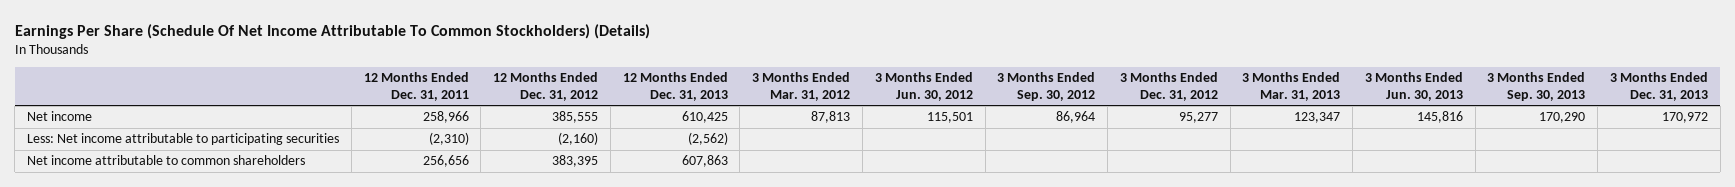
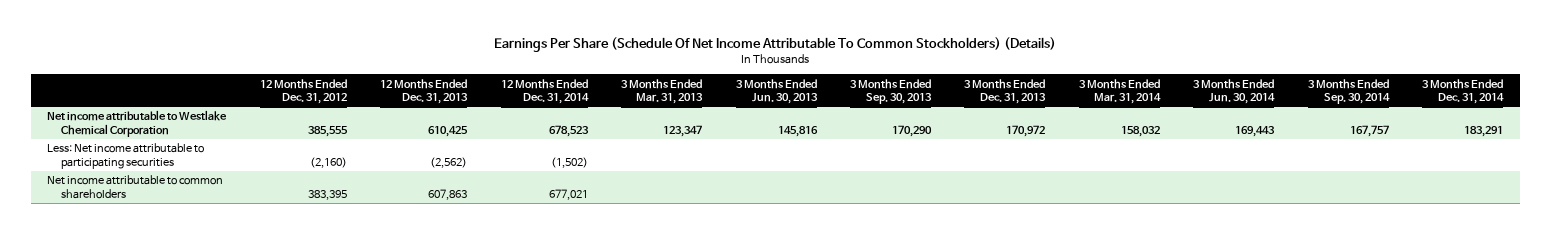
[363,72,469,101] 12 Months Ended Dec. 31, 2011 -> none
[752,72,851,101] 3 Months Ended Mar. 31, 2012 -> none
[874,72,973,101] 3 Months Ended Jun. 30, 2012 -> none
[997,72,1096,101] 3 Months Ended Sep. 30, 2012 -> none
[1119,72,1218,101] 3 Months Ended Dec. 31, 2012 -> none
none -> [500,78,589,105] 12 Months Ended Dec. 31, 2014
none -> [1078,78,1161,105] 3 Months Ended Mar. 31, 2014
none -> [1193,78,1276,105] 3 Months Ended Jun. 30, 2014
none -> [1307,78,1390,105] 3 Months Ended Sep. 30, 2014
none -> [1422,78,1505,105] 3 Months Ended Dec. 31, 2014
[27,111,93,122] Net income -> [47,110,228,137] Net income attributable to Westlake Chemical Corporation

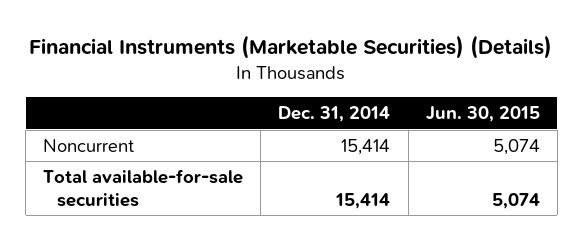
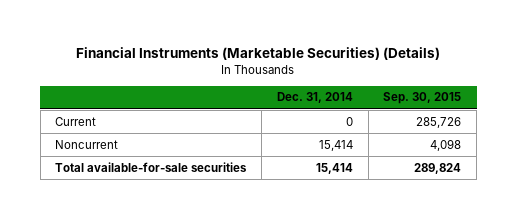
[425,106,540,123] Jun. 30, 2015 -> none
none -> [383,92,462,105] Sep. 30, 2015
none -> [55,116,97,126] Current

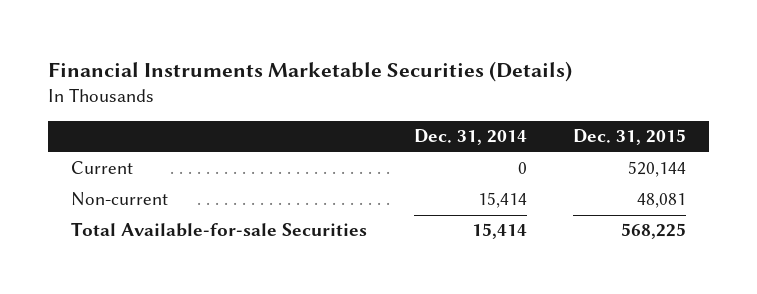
[76,47,441,61] Financial Instruments (Marketable Securities) (Details) -> [47,60,572,82] Financial Instruments Marketable Securities (Details)
[383,92,462,105] Sep. 30, 2015 -> none
none -> [573,129,687,146] Dec. 31, 2015
[55,139,119,149] Noncurrent -> [70,192,168,207] Non-current
[55,161,248,172] Total available-for-sale securities -> [70,222,367,238] Total Available-for-sale Securities

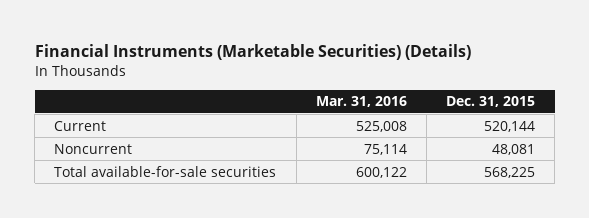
[47,60,572,82] Financial Instruments Marketable Securities (Details) -> [34,43,471,60] Financial Instruments (Marketable Securities) (Details)
[413,129,527,146] Dec. 31, 2014 -> none
none -> [315,96,407,108] Mar. 31, 2016
[70,192,168,207] Non-current -> [54,143,133,154] Noncurrent
[70,222,367,238] Total Available-for-sale Securities -> [54,165,277,177] Total available-for-sale securities

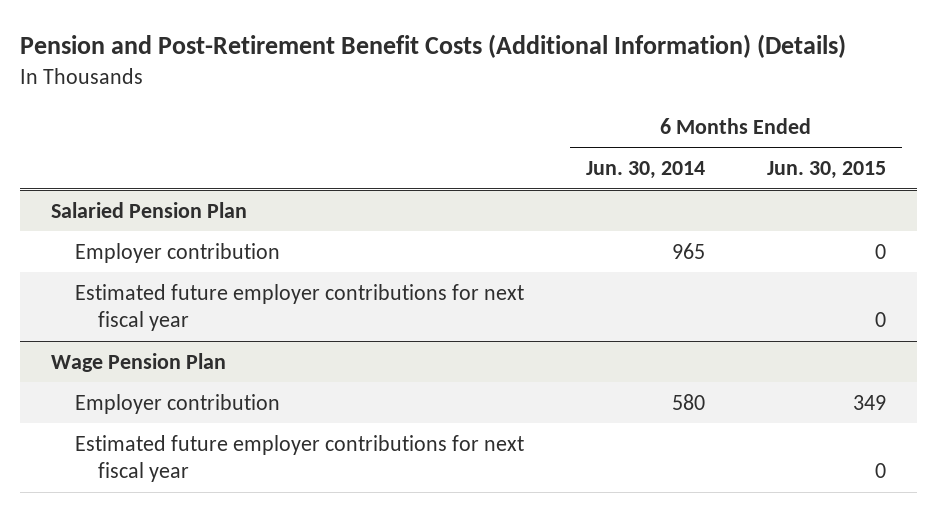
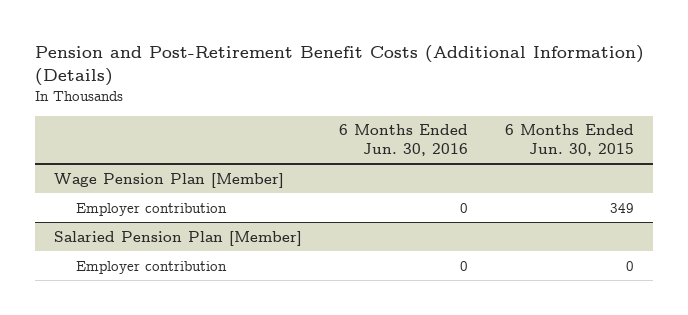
[585,161,705,180] Jun. 30, 2014 -> none
none -> [339,124,469,156] 6 Months Ended Jun. 30, 2016
[51,201,248,218] Salaried Pension Plan -> none
[74,242,280,263] Employer contribution -> none
[74,283,524,332] Estimated future employer contributions for next fiscal year -> none
[51,352,227,372] Wage Pension Plan -> [53,172,284,188] Wage Pension Plan [Member]
[74,434,524,483] Estimated future employer contributions for next fiscal year -> none
none -> [53,230,302,246] Salaried Pension Plan [Member]
none -> [76,260,228,274] Employer contribution

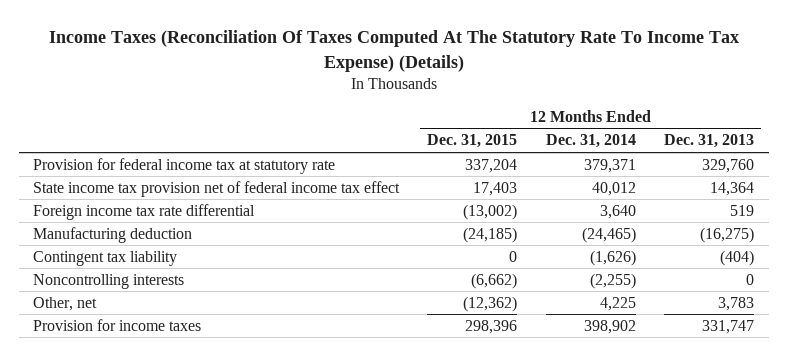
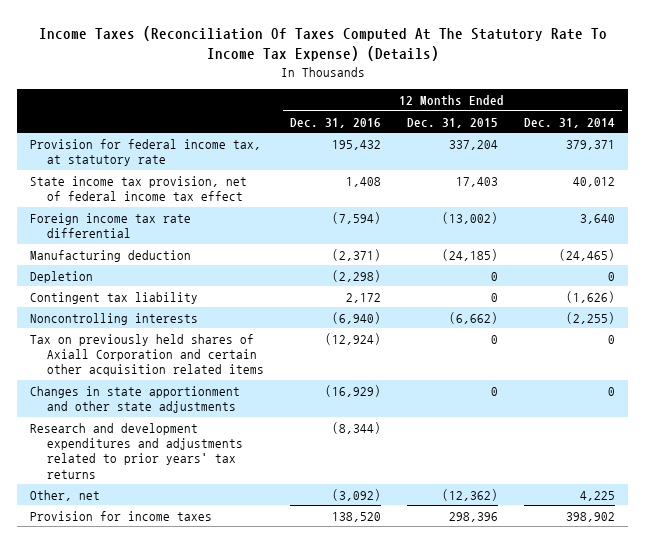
[664,134,755,149] Dec. 31, 2013 -> none
none -> [289,117,381,128] Dec. 31, 2016
[32,157,335,174] Provision for federal income tax at statutory rate -> [30,138,262,167] Provision for federal income tax, at statutory rate
[32,180,400,197] State income tax provision net of federal income tax effect -> [30,175,248,202] State income tax provision, net of federal income tax effect
none -> [30,270,94,283] Depletion
none -> [30,333,264,377] Tax on previously held shares of Axiall Corporation and certain other acquisition related items
none -> [30,385,241,414] Changes in state apportionment and other state adjustments
none -> [30,422,243,479] Research and development expenditures and adjustments related to prior years' tax returns

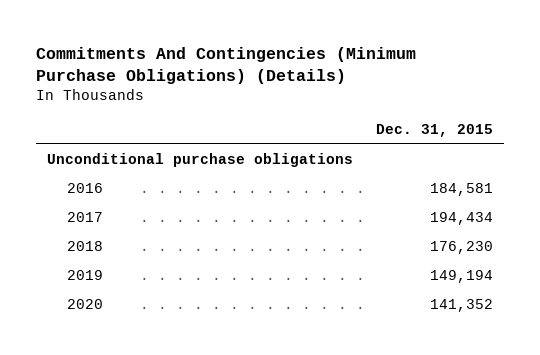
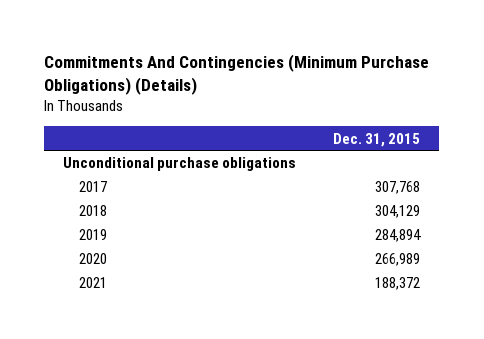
[66,183,103,194] 2016 -> none
[429,212,493,226] 194,434 -> [375,181,421,195] 307,768
[429,241,493,255] 176,230 -> [375,205,421,219] 304,129
[429,270,493,284] 149,194 -> [375,229,422,243] 284,894
[429,299,493,313] 141,352 -> [375,253,421,267] 266,989
none -> [78,277,107,289] 2021

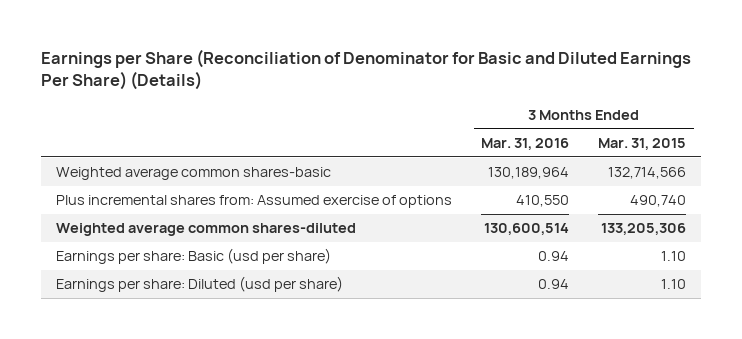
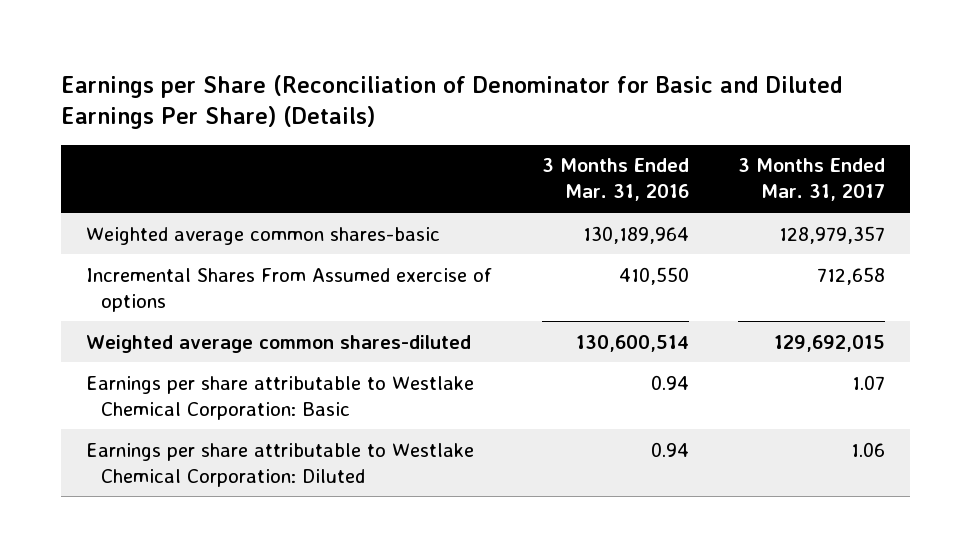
[598,137,687,150] Mar. 31, 2015 -> none
none -> [738,158,886,202] 3 Months Ended Mar. 31, 2017
[55,195,452,209] Plus incremental shares from: Assumed exercise of options -> [86,267,493,312] Incremental Shares From Assumed exercise of options
[55,248,331,265] Earnings per share: Basic (usd per share) -> [86,375,475,420] Earnings per share attributable to Westlake Chemical Corporation: Basic
[55,276,343,293] Earnings per share: Diluted (usd per share) -> [86,442,475,487] Earnings per share attributable to Westlake Chemical Corporation: Diluted

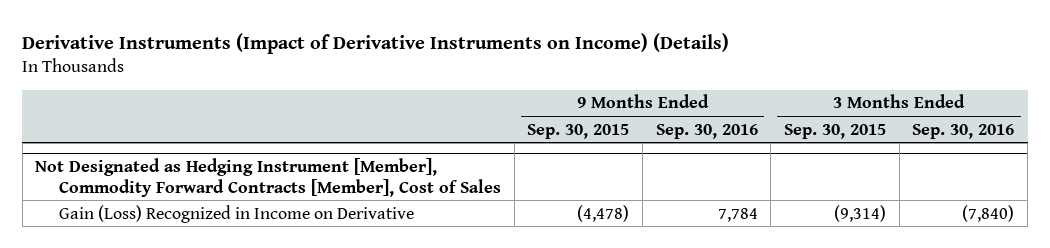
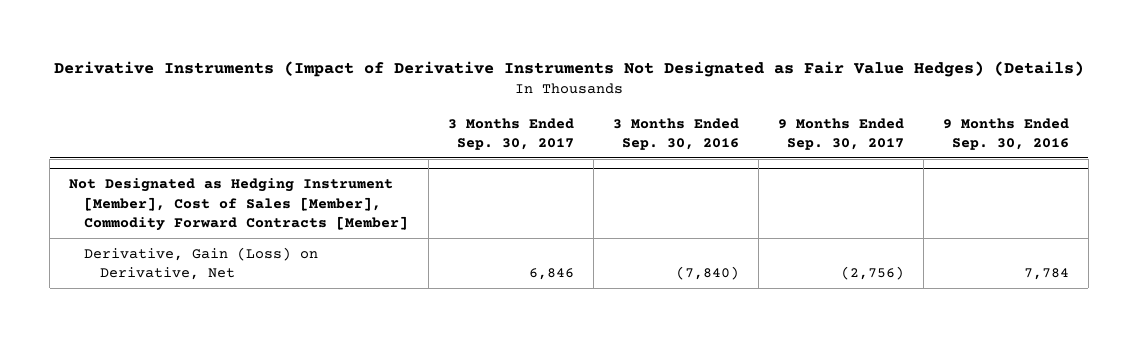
[22,33,730,55] Derivative Instruments (Impact of Derivative Instruments on Income) (Details) -> [54,60,1085,77] Derivative Instruments (Impact of Derivative Instruments Not Designated as Fair Value Hedges) (Details)
[527,123,630,139] Sep. 30, 2015 -> none
[784,123,887,139] Sep. 30, 2015 -> none
none -> [447,117,574,150] 3 Months Ended Sep. 30, 2017
none -> [777,117,904,150] 9 Months Ended Sep. 30, 2017
[35,157,502,197] Not Designated as Hedging Instrument [Member], Commodity Forward Contracts [Member], Cost of Sales -> [69,178,409,231] Not Designated as Hedging Instrument [Member], Cost of Sales [Member], Commodity Forward Contracts [Member]
[59,204,415,223] Gain (Loss) Recognized in Income on Derivative -> [84,246,319,281] Derivative, Gain (Loss) on Derivative, Net

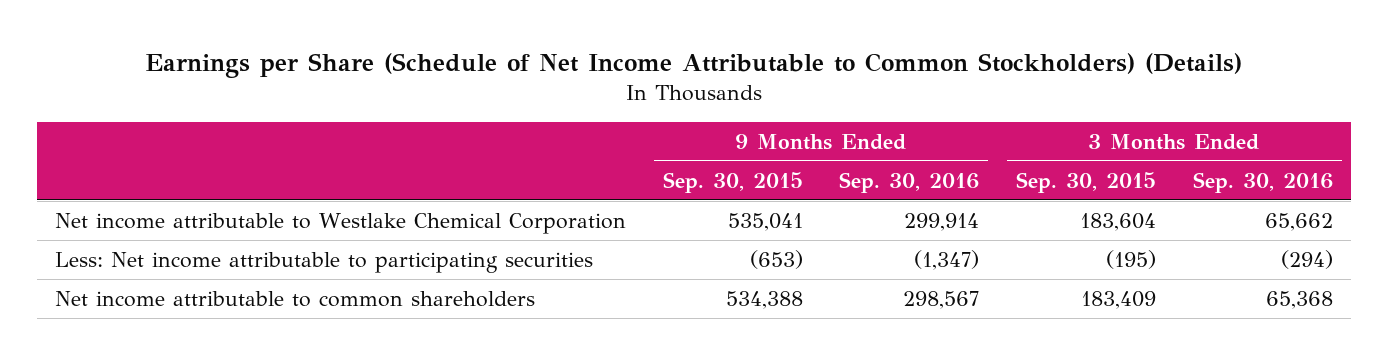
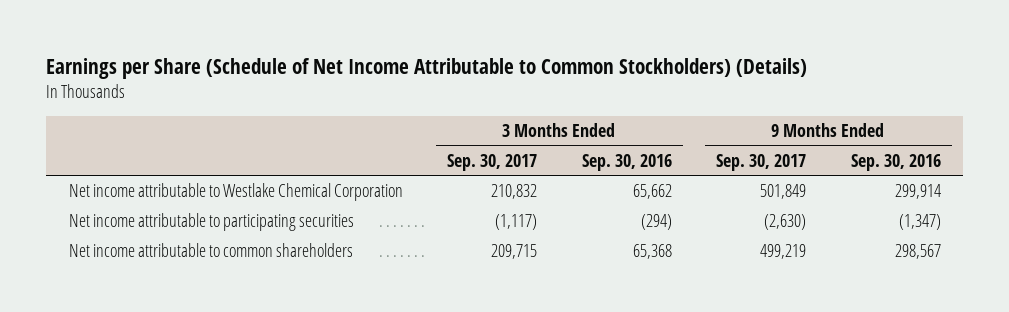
[662,171,803,193] Sep. 30, 2015 -> none
[1015,171,1156,193] Sep. 30, 2015 -> none
none -> [447,153,538,171] Sep. 30, 2017
none -> [716,153,807,171] Sep. 30, 2017
[55,251,594,273] Less: Net income attributable to participating securities -> [68,213,354,232] Net income attributable to participating securities

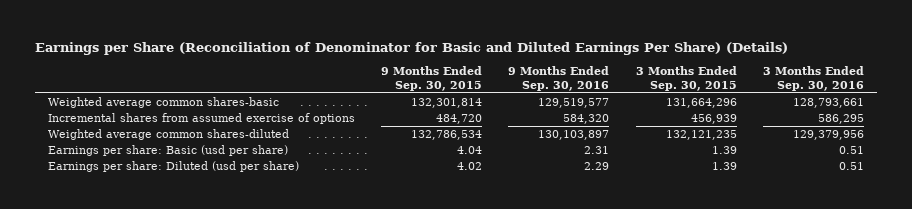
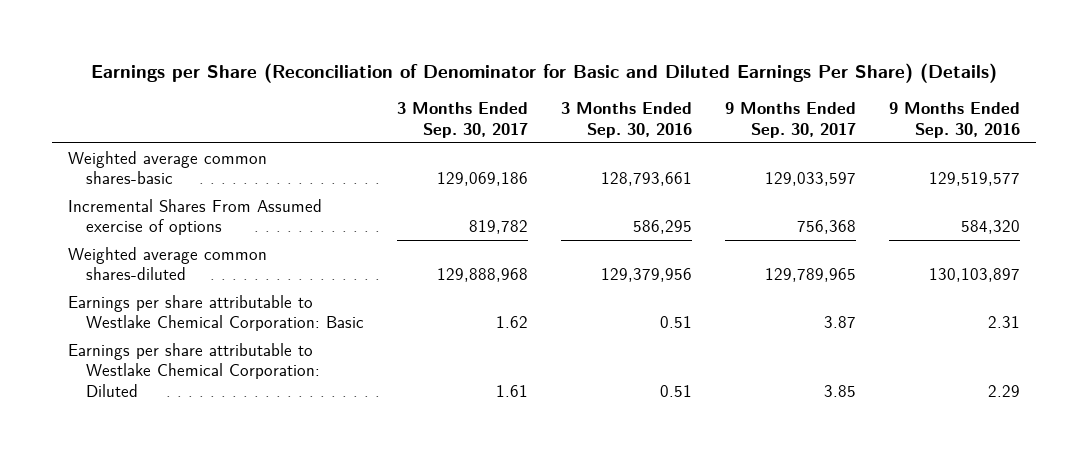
[381,66,483,91] 9 Months Ended Sep. 30, 2015 -> none
[635,66,737,91] 3 Months Ended Sep. 30, 2015 -> none
none -> [396,101,528,138] 3 Months Ended Sep. 30, 2017
none -> [724,101,856,138] 9 Months Ended Sep. 30, 2017
[48,113,356,125] Incremental shares from assumed exercise of options -> [68,198,323,236] Incremental Shares From Assumed exercise of options
[48,145,289,157] Earnings per share: Basic (usd per share) -> [68,294,364,332] Earnings per share attributable to Westlake Chemical Corporation: Basic
[48,161,300,173] Earnings per share: Diluted (usd per share) -> [68,342,320,398] Earnings per share attributable to Westlake Chemical Corporation: Diluted

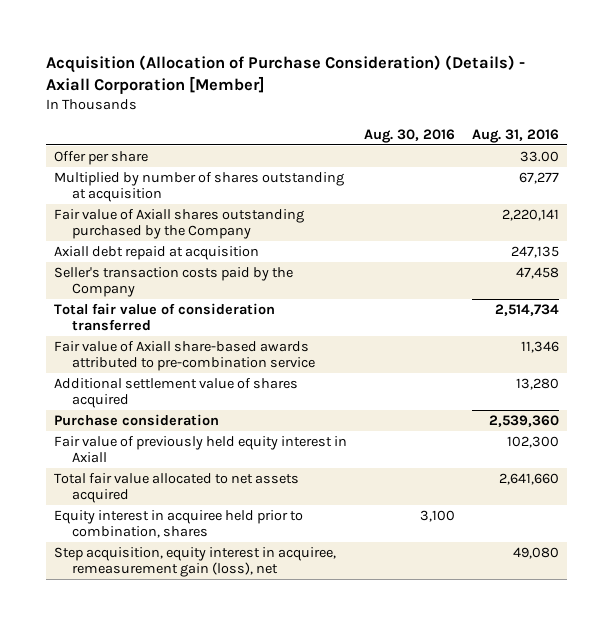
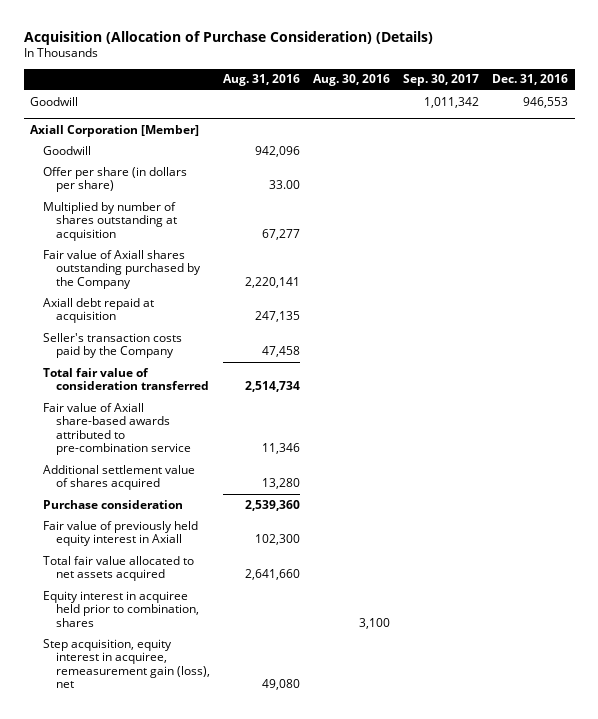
[45,54,525,95] Acquisition (Allocation of Purchase Consideration) (Details) - Axiall Corporation [Member] -> [23,30,433,45] Acquisition (Allocation of Purchase Consideration) (Details)
none -> [403,74,480,87] Sep. 30, 2017
none -> [492,74,569,86] Dec. 31, 2016
none -> [30,96,79,106] Goodwill
none -> [30,124,200,137] Axiall Corporation [Member]
none -> [43,145,92,155] Goodwill
[54,150,149,165] Offer per share -> [43,166,188,193] Offer per share (in dollars per share)

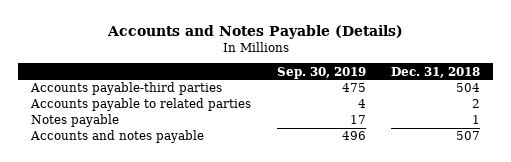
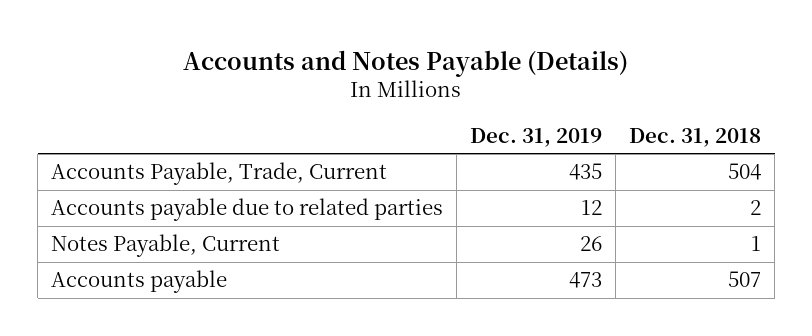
[276,66,366,79] Sep. 30, 2019 -> none
none -> [470,127,603,147] Dec. 31, 2019
[29,82,222,96] Accounts payable-third parties -> [51,162,388,186] Accounts Payable, Trade, Current
[29,98,251,112] Accounts payable to related parties -> [51,198,444,222] Accounts payable due to related parties
[30,114,119,128] Notes payable -> [51,234,281,258] Notes Payable, Current
[29,130,204,144] Accounts and notes payable -> [51,270,228,294] Accounts payable

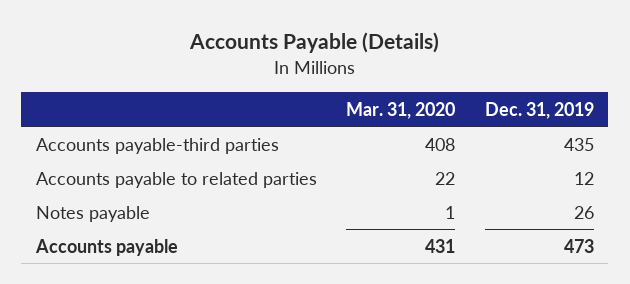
[183,49,629,77] Accounts and Notes Payable (Details) -> [188,32,439,54] Accounts Payable (Details)
[629,127,762,147] Dec. 31, 2018 -> none
none -> [346,101,456,119] Mar. 31, 2020
[51,162,388,186] Accounts Payable, Trade, Current -> [35,137,279,154] Accounts payable-third parties
[51,198,444,222] Accounts payable due to related parties -> [35,171,317,188] Accounts payable to related parties
[51,234,281,258] Notes Payable, Current -> [35,205,150,222] Notes payable

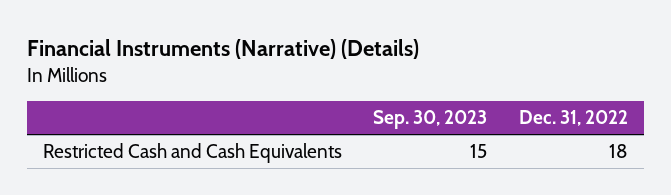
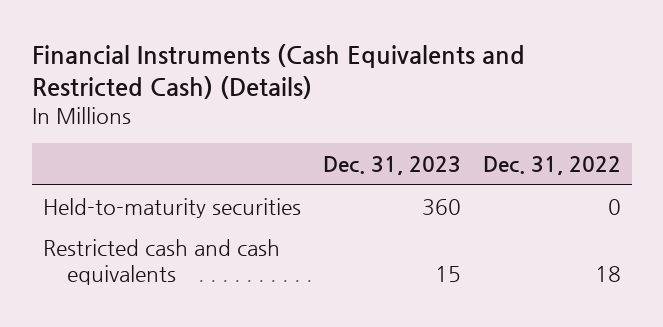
[27,39,420,60] Financial Instruments (Narrative) (Details) -> [31,44,525,100] Financial Instruments (Cash Equivalents and Restricted Cash) (Details)
[373,110,488,130] Sep. 30, 2023 -> none
none -> [322,156,461,176] Dec. 31, 2023
none -> [42,197,301,218] Held-to-maturity securities
[42,143,342,164] Restricted Cash and Cash Equivalents -> [42,238,280,286] Restricted cash and cash equivalents

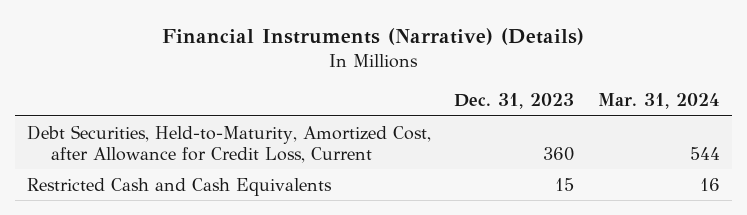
[31,44,525,100] Financial Instruments (Cash Equivalents and Restricted Cash) (Details) -> [162,27,585,45] Financial Instruments (Narrative) (Details)
[482,156,621,176] Dec. 31, 2022 -> none
none -> [598,93,721,110] Mar. 31, 2024
[42,197,301,218] Held-to-maturity securities -> [26,124,431,163] Debt Securities, Held-to-Maturity, Amortized Cost, after Allowance for Credit Loss, Current
[42,238,280,286] Restricted cash and cash equivalents -> [26,177,332,196] Restricted Cash and Cash Equivalents

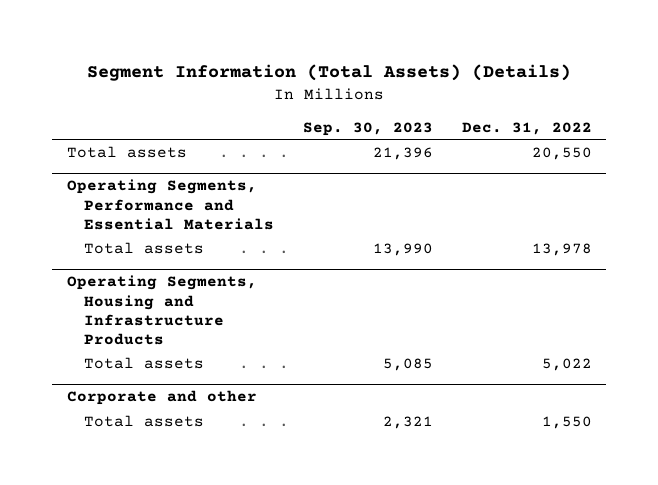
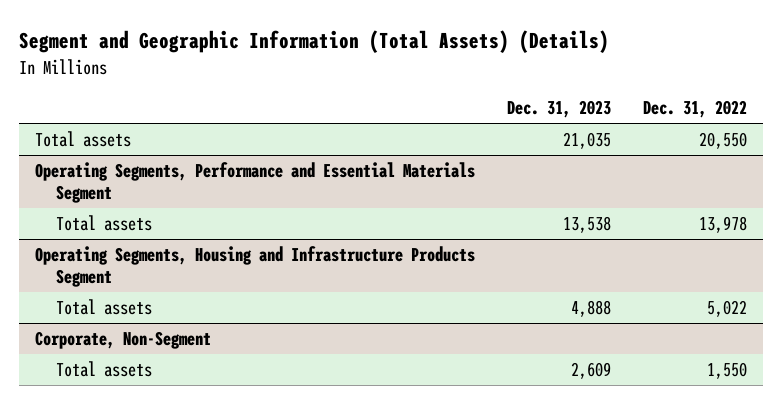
[87,64,572,82] Segment Information (Total Assets) (Details) -> [19,30,610,54] Segment and Geographic Information (Total Assets) (Details)
[303,121,434,136] Sep. 30, 2023 -> none
none -> [507,100,612,119] Dec. 31, 2023
[66,179,275,230] Operating Segments, Performance and Essential Materials -> [35,161,476,204] Operating Segments, Performance and Essential Materials Segment
[66,275,257,345] Operating Segments, Housing and Infrastructure Products -> [35,245,476,288] Operating Segments, Housing and Infrastructure Products Segment
[66,390,257,406] Corporate and other -> [35,330,212,349] Corporate, Non-Segment

